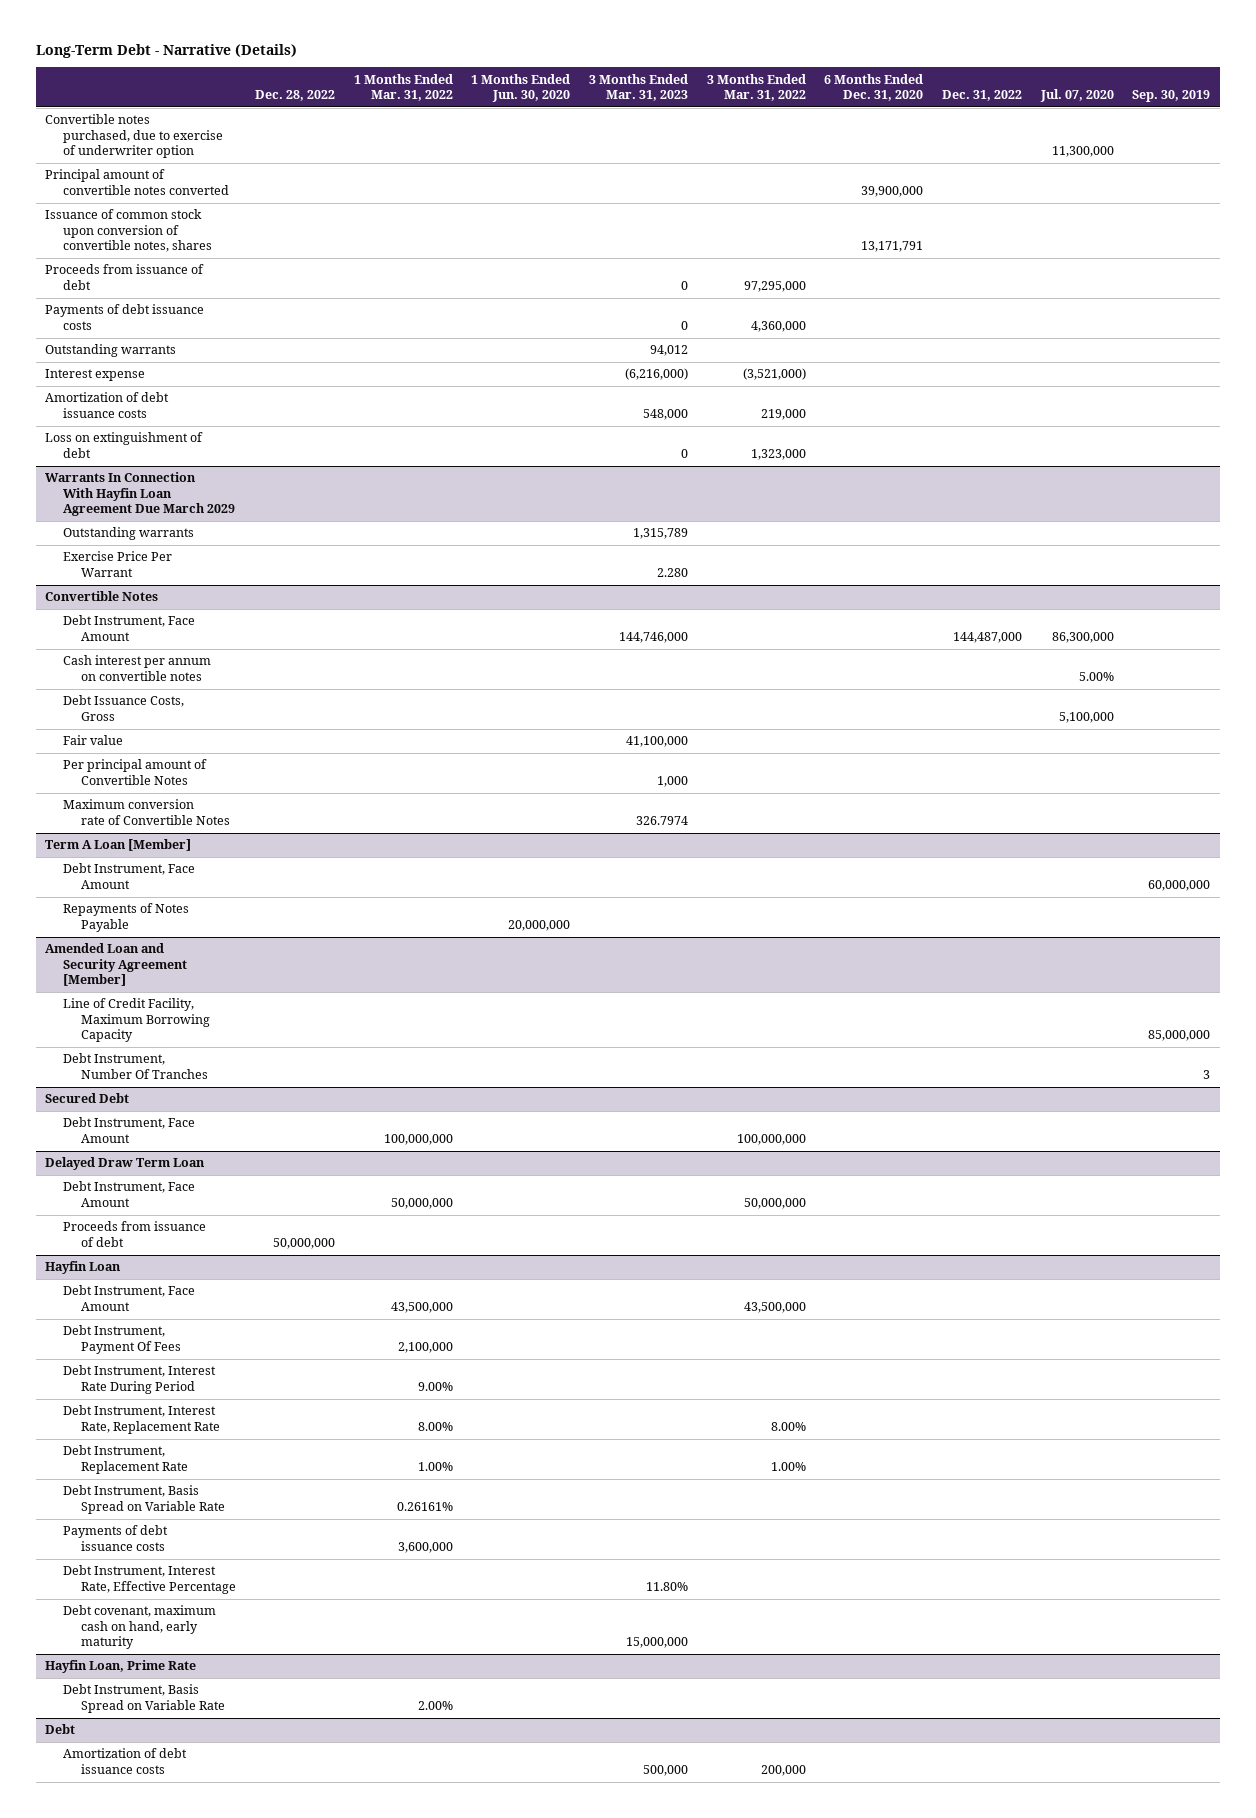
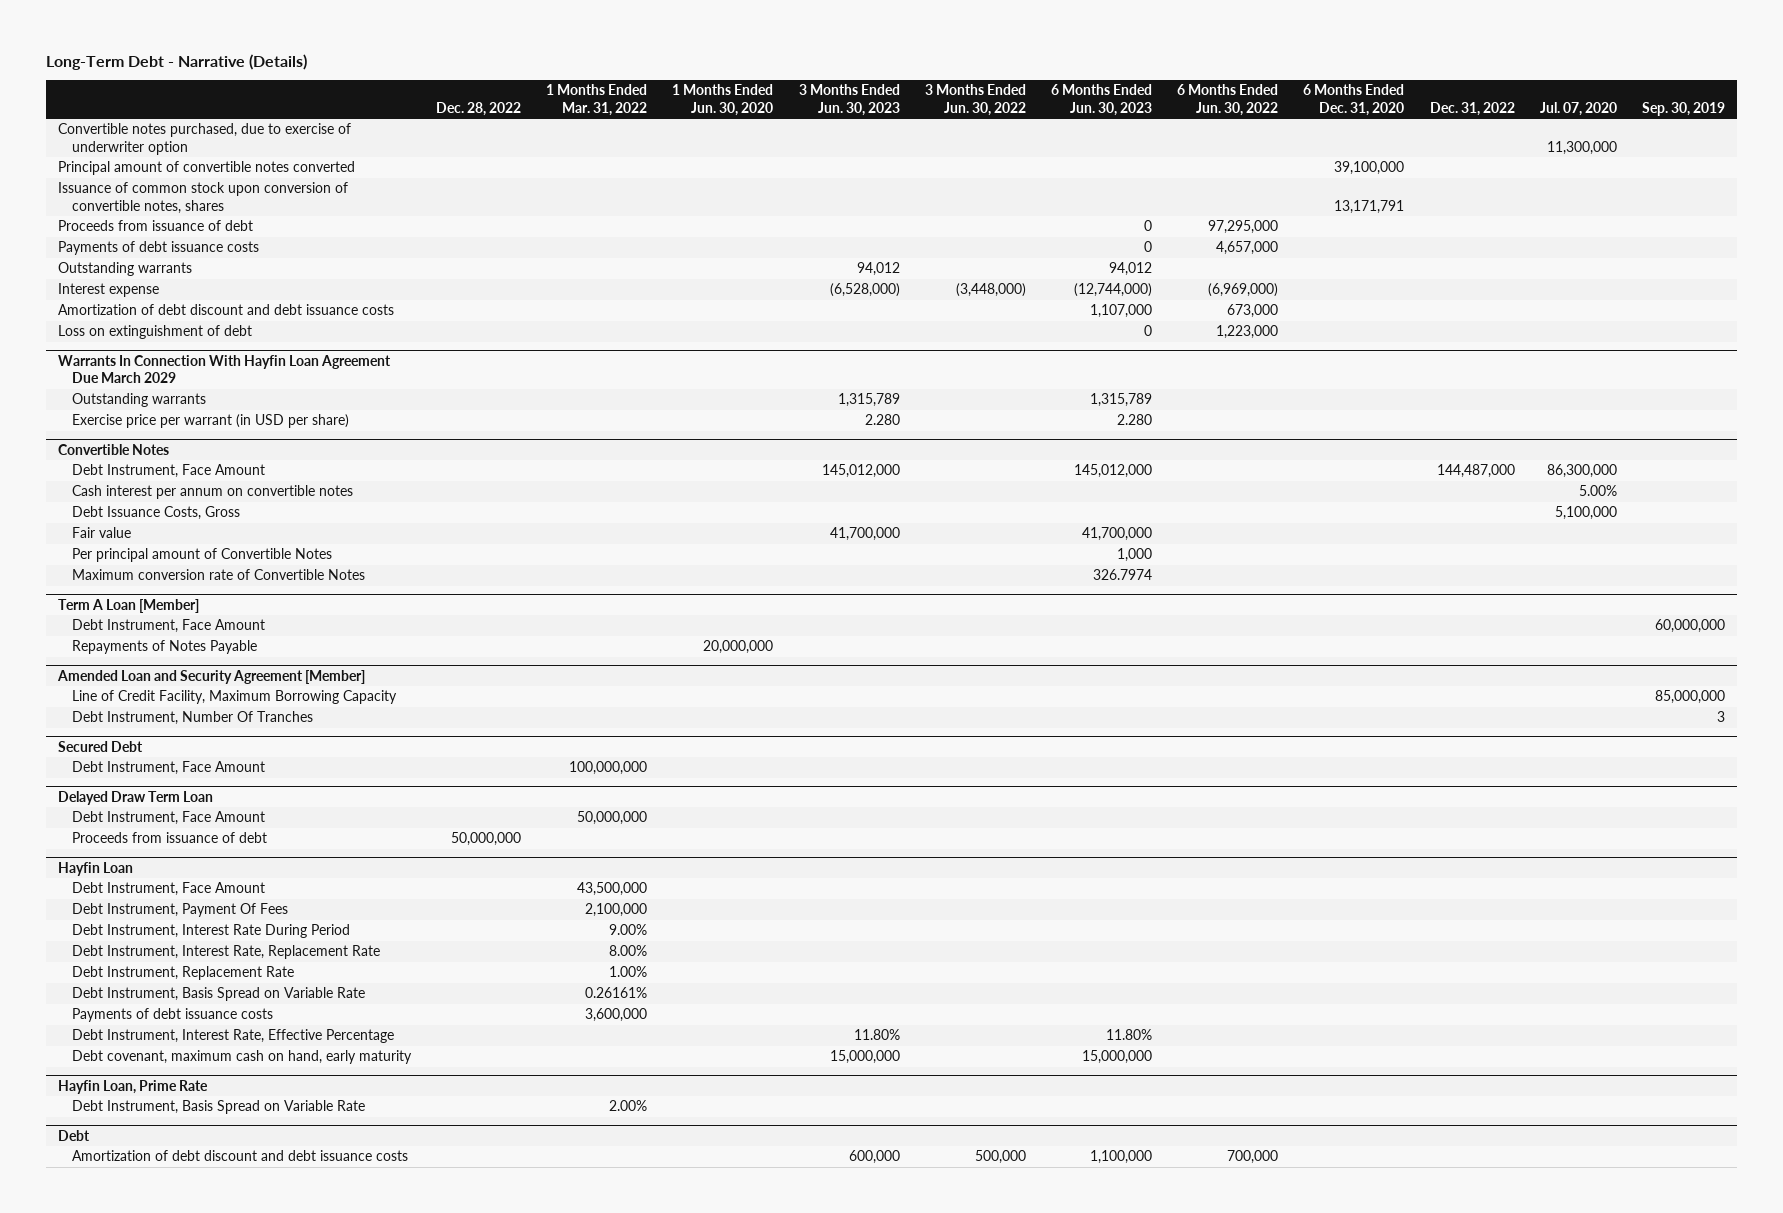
[588,73,688,102] 3 Months Ended Mar. 31, 2023 -> none
[706,73,806,102] 3 Months Ended Mar. 31, 2022 -> none
none -> [798,84,900,116] 3 Months Ended Jun. 30, 2023
none -> [924,84,1026,116] 3 Months Ended Jun. 30, 2022
none -> [1050,84,1152,116] 6 Months Ended Jun. 30, 2023
none -> [1177,84,1279,116] 6 Months Ended Jun. 30, 2022
[861,185,924,197] 39,900,000 -> [1334,161,1405,176] 39,100,000
[45,392,170,418] Amortization of debt issuance costs -> [58,304,395,316] Amortization of debt discount and debt issuance costs
[63,551,173,577] Exercise Price Per Warrant -> [71,414,349,429] Exercise price per warrant (in USD per share)
[63,1748,188,1774] Amortization of debt issuance costs -> [71,1150,408,1162] Amortization of debt discount and debt issuance costs

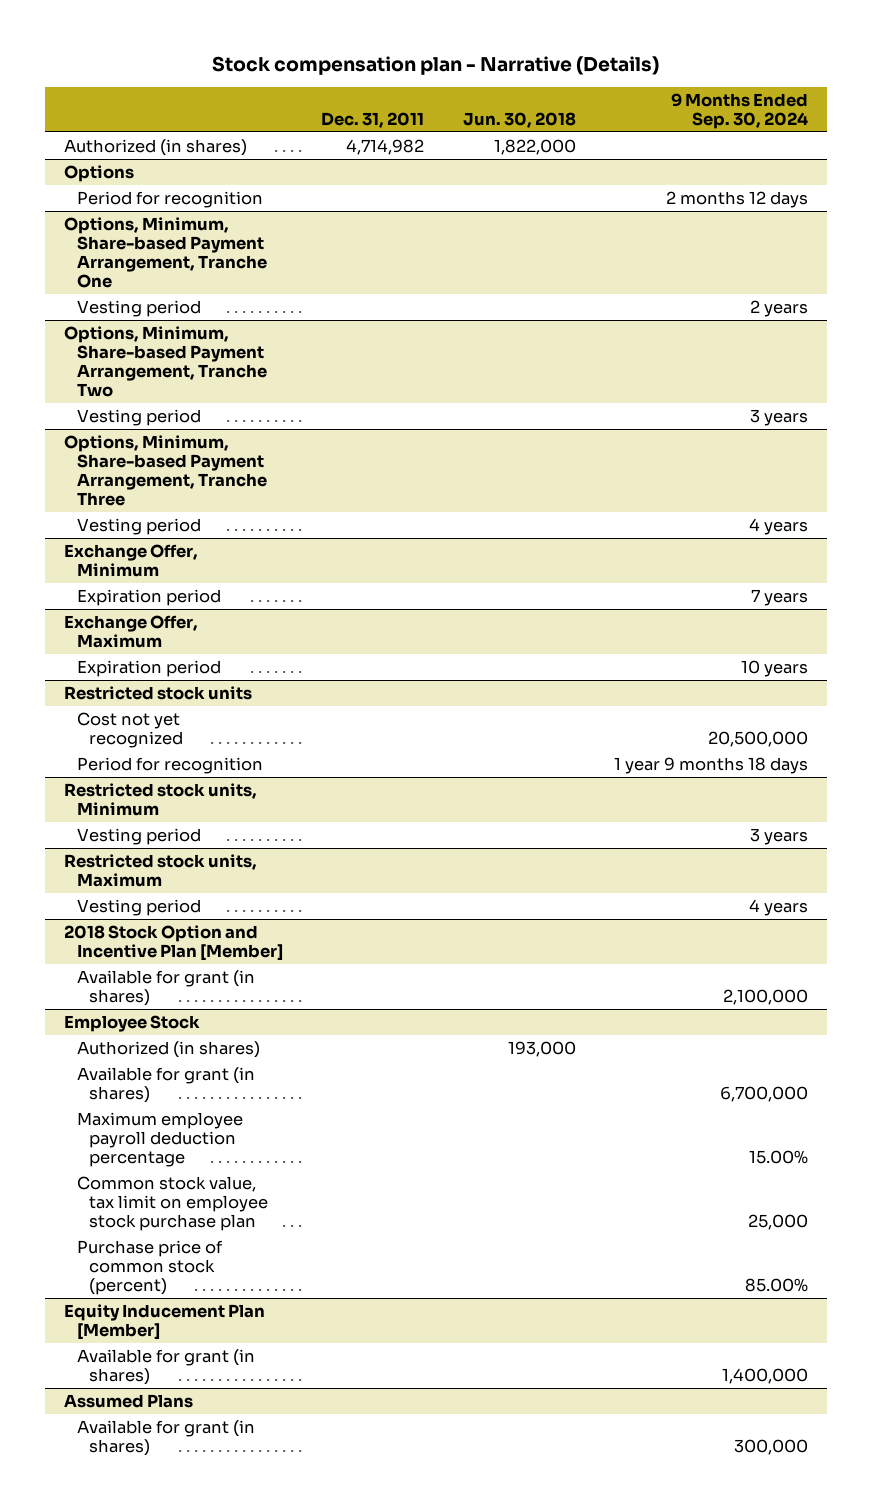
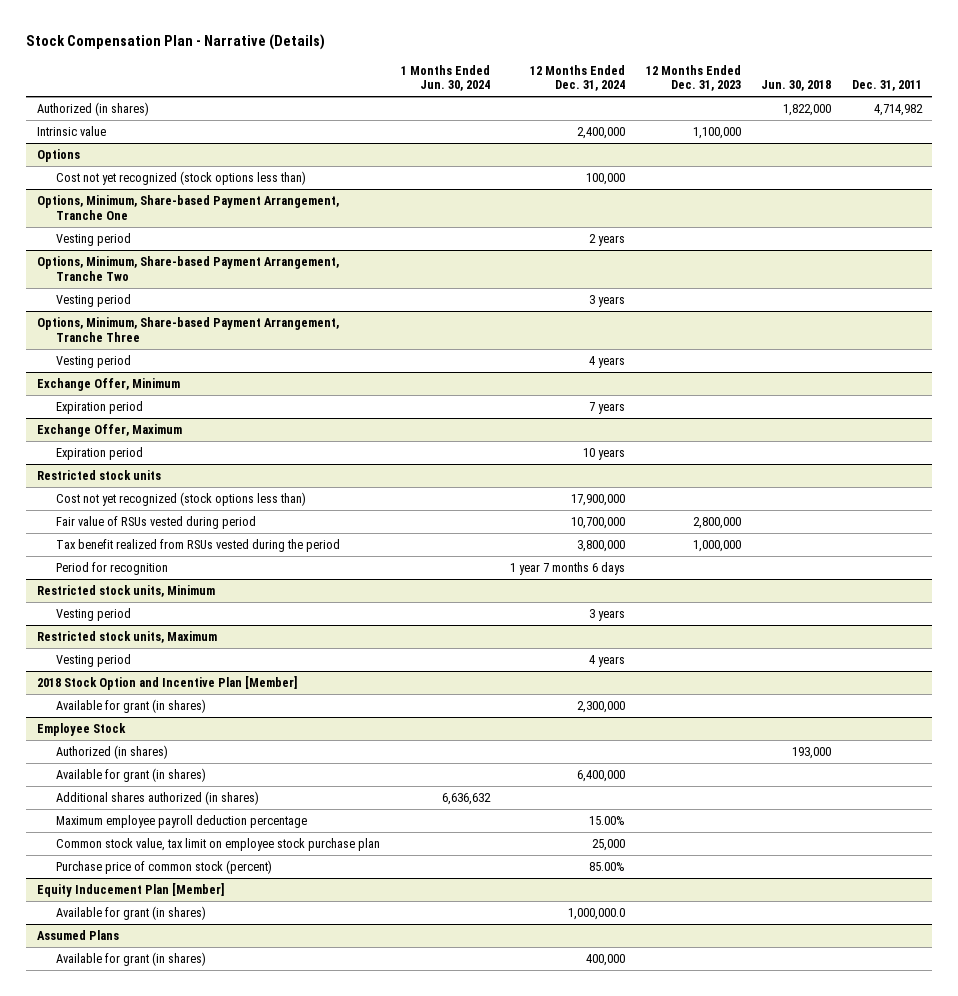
[212,55,660,75] Stock compensation plan - Narrative (Details) -> [26,34,326,51] Stock Compensation Plan - Narrative (Details)
[671,92,809,129] 9 Months Ended Sep. 30, 2024 -> none
none -> [400,64,490,92] 1 Months Ended Jun. 30, 2024
none -> [530,64,626,92] 12 Months Ended Dec. 31, 2024
none -> [645,64,741,92] 12 Months Ended Dec. 31, 2023
none -> [36,126,106,137] Intrinsic value
[76,190,263,208] Period for recognition -> none
none -> [56,171,307,186] Cost not yet recognized (stock options less than)
[76,711,184,748] Cost not yet recognized -> [56,492,307,507] Cost not yet recognized (stock options less than)
none -> [56,516,257,530] Fair value of RSUs vested during period
none -> [56,539,341,553] Tax benefit realized from RSUs vested during the period
none -> [56,791,260,806] Additional shares authorized (in shares)

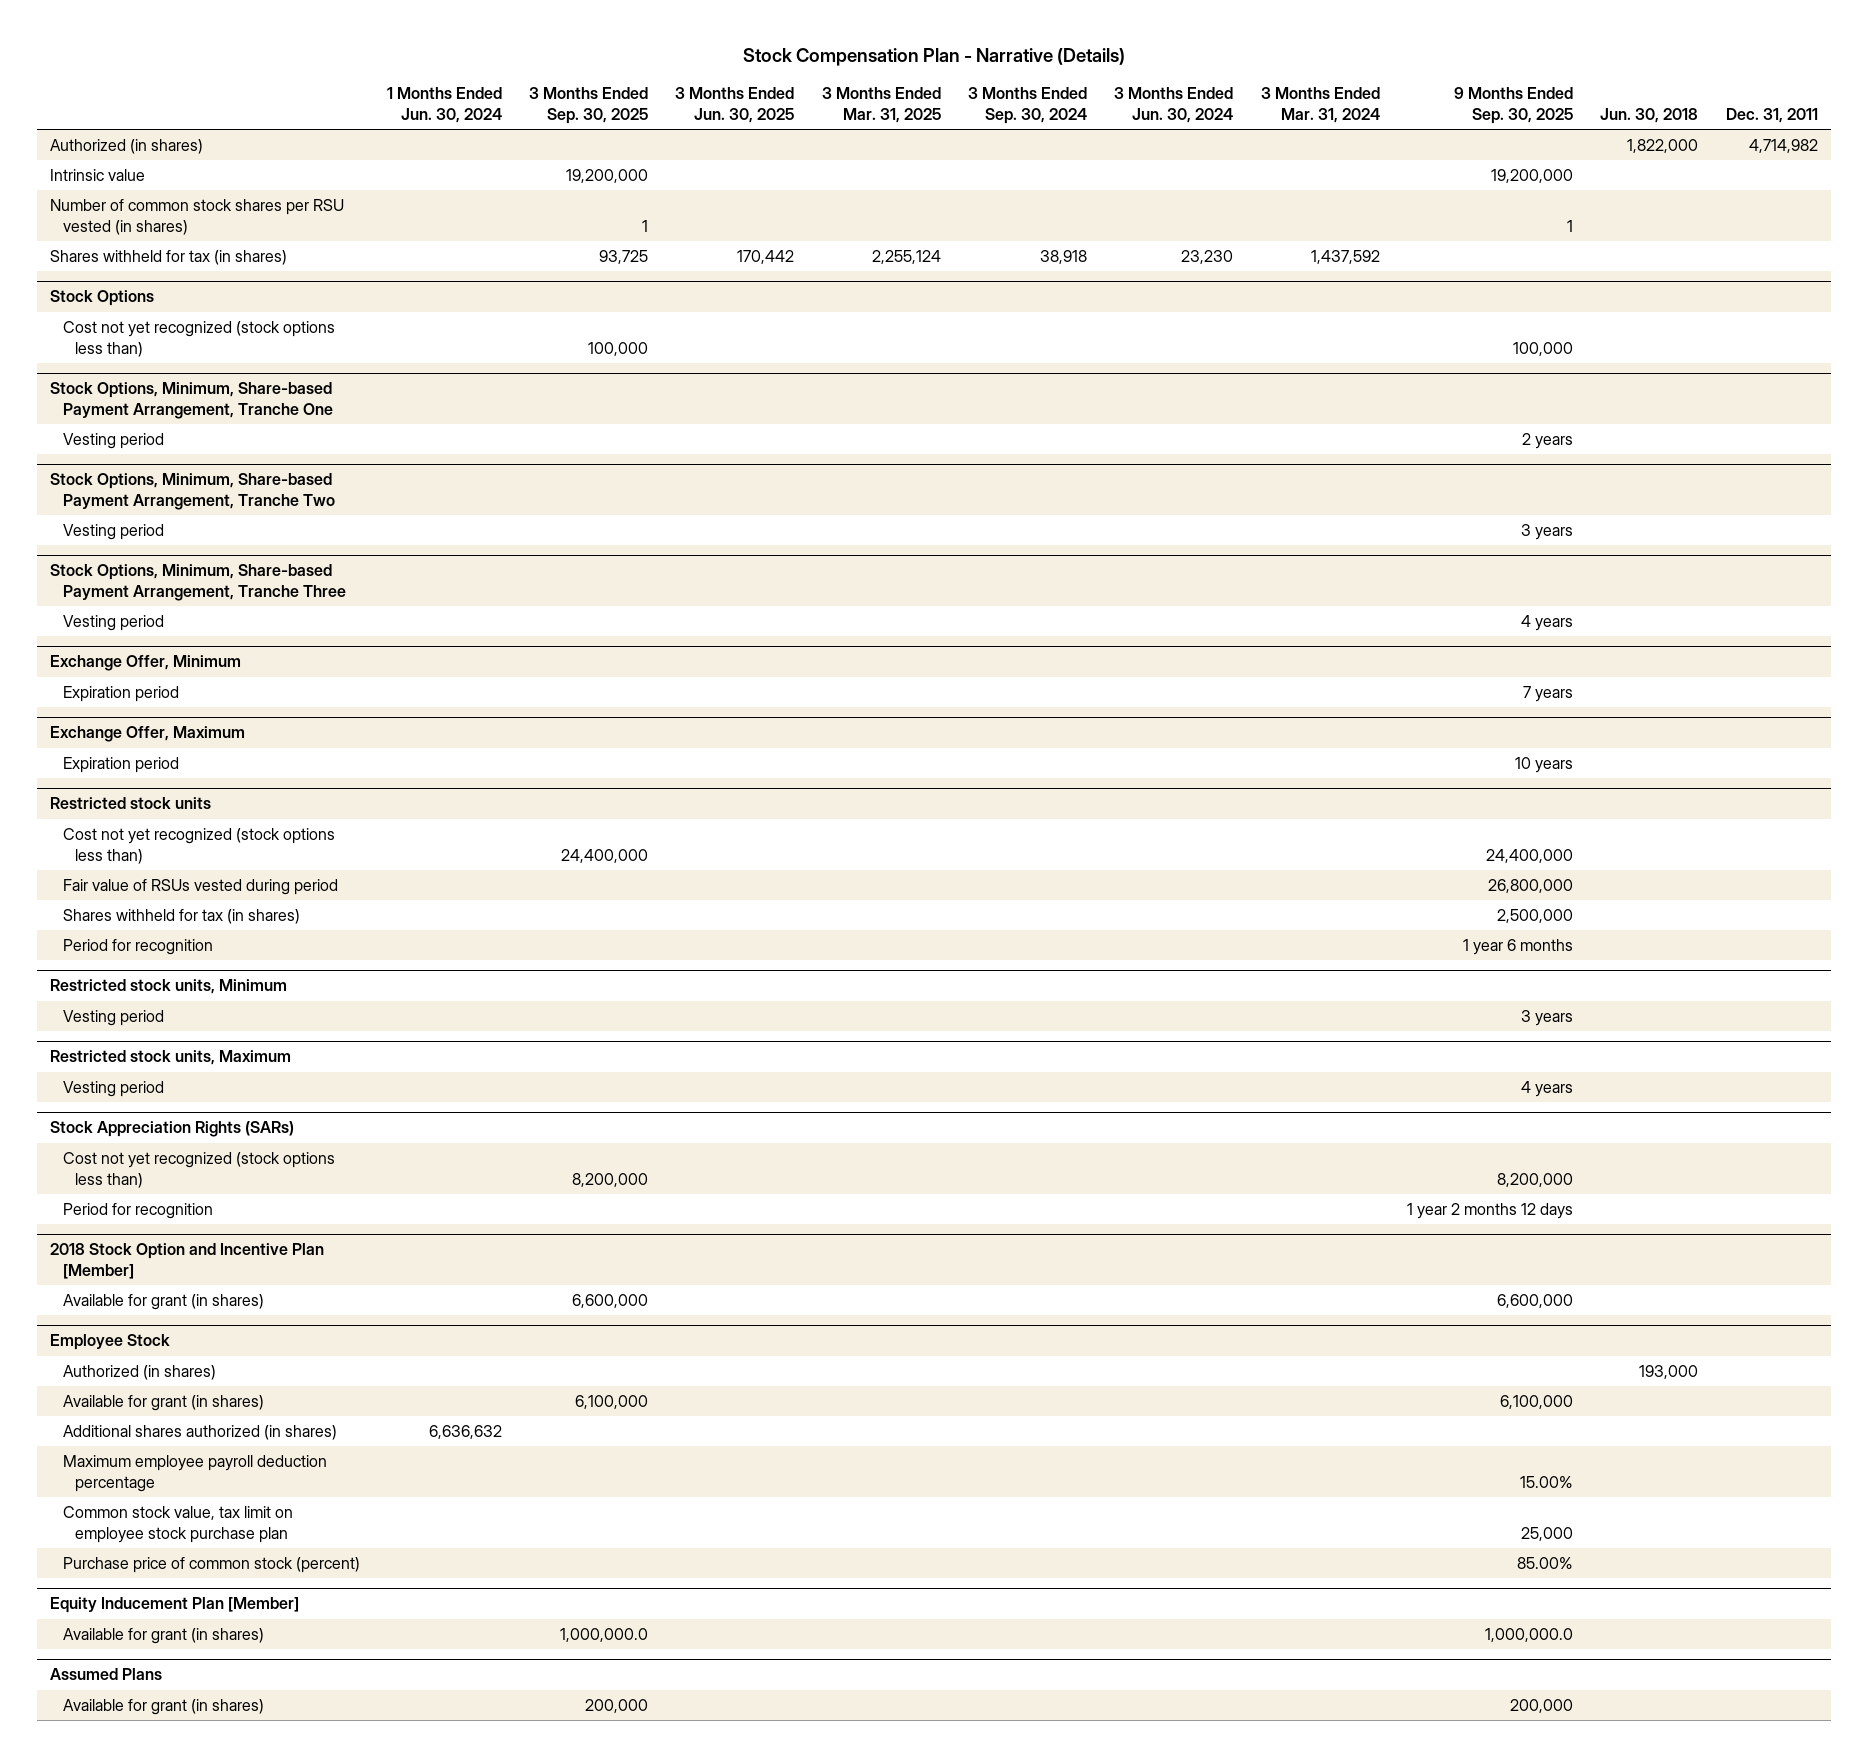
[530,64,626,92] 12 Months Ended Dec. 31, 2024 -> none
[645,64,741,92] 12 Months Ended Dec. 31, 2023 -> none
none -> [529,86,649,124] 3 Months Ended Sep. 30, 2025
none -> [675,86,795,123] 3 Months Ended Jun. 30, 2025
none -> [821,86,941,123] 3 Months Ended Mar. 31, 2025
none -> [968,86,1088,124] 3 Months Ended Sep. 30, 2024
none -> [1114,86,1234,123] 3 Months Ended Jun. 30, 2024
none -> [1260,86,1380,123] 3 Months Ended Mar. 31, 2024
none -> [1454,86,1574,124] 9 Months Ended Sep. 30, 2025
none -> [50,199,345,235] Number of common stock shares per RSU vested (in shares)
none -> [50,250,288,266] Shares withheld for tax (in shares)
[36,149,80,163] Options -> [50,290,155,307] Stock Options
[36,195,339,220] Options, Minimum, Share-based Payment Arrangement, Tranche One -> [50,382,333,420] Stock Options, Minimum, Share-based Payment Arrangement, Tranche One
[36,256,339,281] Options, Minimum, Share-based Payment Arrangement, Tranche Two -> [50,473,335,511] Stock Options, Minimum, Share-based Payment Arrangement, Tranche Two
[36,317,339,342] Options, Minimum, Share-based Payment Arrangement, Tranche Three -> [50,564,346,602] Stock Options, Minimum, Share-based Payment Arrangement, Tranche Three
[56,539,341,553] Tax benefit realized from RSUs vested during the period -> none
none -> [62,909,300,925] Shares withheld for tax (in shares)
none -> [50,1121,295,1138] Stock Appreciation Rights (SARs)
none -> [62,1152,335,1188] Cost not yet recognized (stock options less than)
none -> [62,1203,213,1220] Period for recognition

